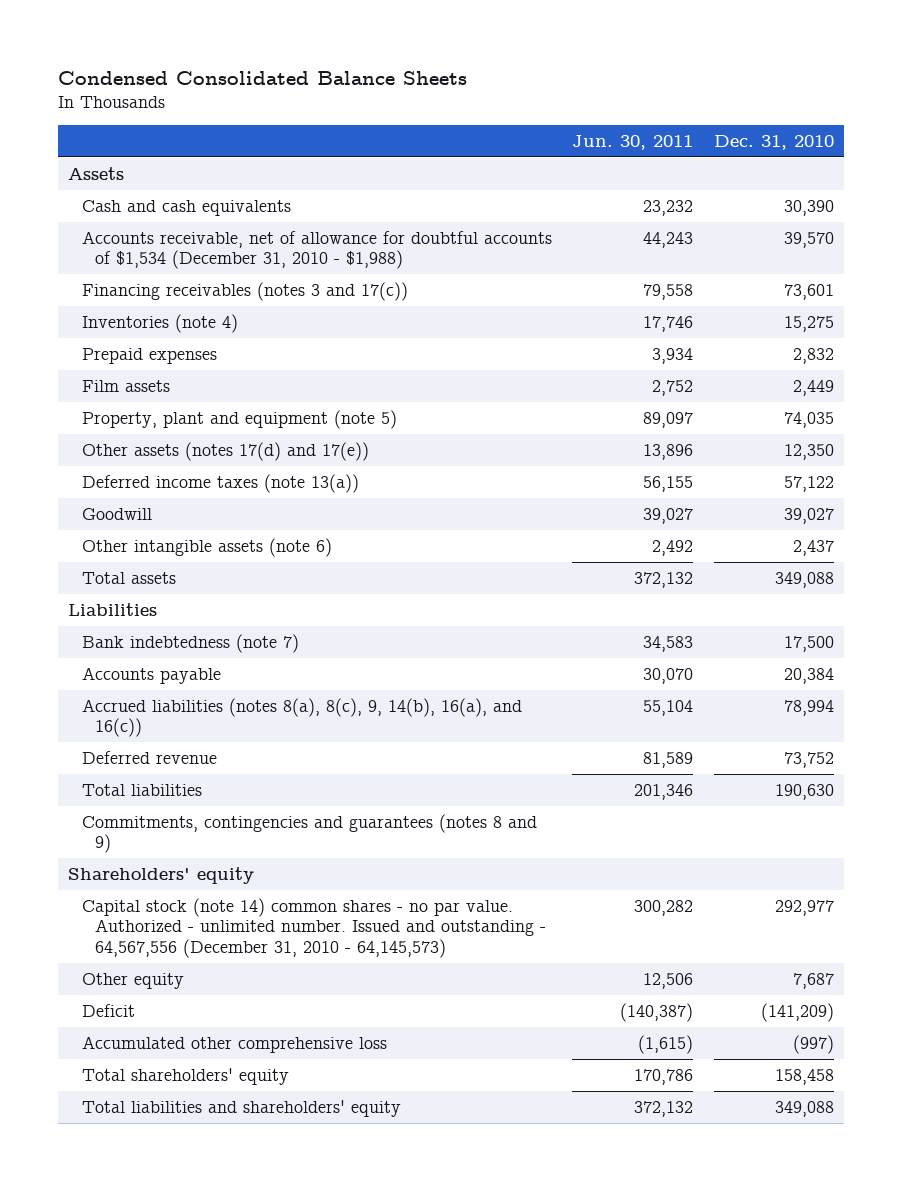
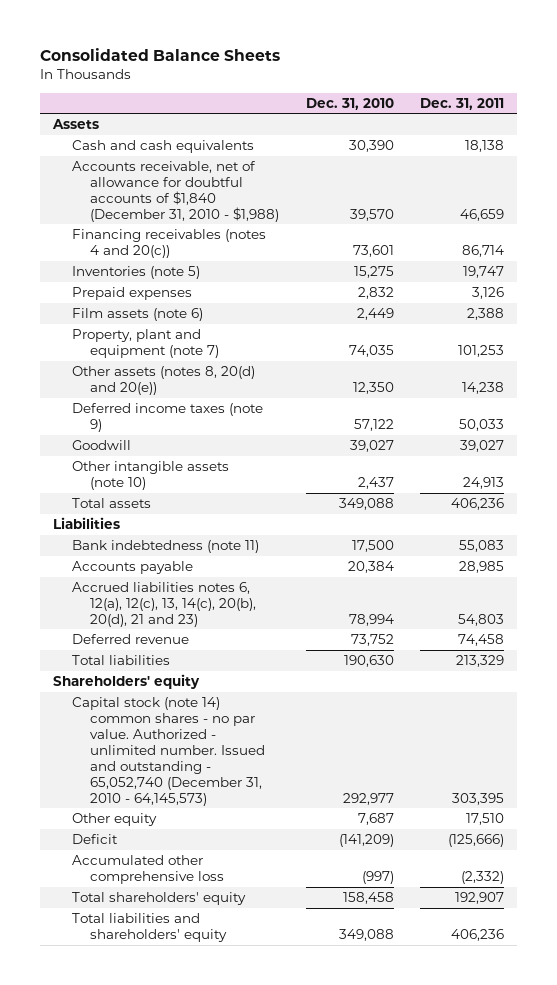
[57,70,467,85] Condensed Consolidated Balance Sheets -> [39,47,280,61] Consolidated Balance Sheets
[572,135,694,151] Jun. 30, 2011 -> none
none -> [419,97,504,110] Dec. 31, 2011
[81,230,552,270] Accounts receivable, net of allowance for doubtful accounts of $1,534 (December 31, 2010 - $1,988) -> [71,161,280,222] Accounts receivable, net of allowance for doubtful accounts of $1,840 (December 31, 2010 - $1,988)
[81,281,408,301] Financing receivables (notes 3 and 17(c)) -> [71,229,266,258] Financing receivables (notes 4 and 20(c))
[81,313,238,333] Inventories (note 4) -> [71,266,200,280] Inventories (note 5)
[81,379,170,392] Film assets -> [71,308,203,322] Film assets (note 6)
[81,409,397,429] Property, plant and equipment (note 5) -> [71,329,220,358] Property, plant and equipment (note 7)
[81,441,369,461] Other assets (notes 17(d) and 17(e)) -> [71,366,255,395] Other assets (notes 8, 20(d) and 20(e))
[81,473,359,493] Deferred income taxes (note 13(a)) -> [71,403,263,432] Deferred income taxes (note 9)
[81,537,332,557] Other intangible assets (note 6) -> [71,461,229,490] Other intangible assets (note 10)
[81,633,299,653] Bank indebtedness (note 7) -> [71,540,259,554] Bank indebtedness (note 11)
[81,697,522,738] Accrued liabilities (notes 8(a), 8(c), 9, 14(b), 16(a), and 16(c)) -> [71,582,257,627] Accrued liabilities notes 6, 12(a), 12(c), 13, 14(c), 20(b), 20(d), 21 and 23)
[81,813,537,854] Commitments, contingencies and guarantees (notes 8 and 9) -> none
[81,897,546,958] Capital stock (note 14) common shares - no par value. Authorized - unlimited number. Issued and outstanding - 64,567,556 (December 31, 2010 - 64,145,573) -> [71,697,266,806] Capital stock (note 14) common shares - no par value. Authorized - unlimited number. Issued and outstanding - 65,052,740 (December 31, 2010 - 64,145,573)

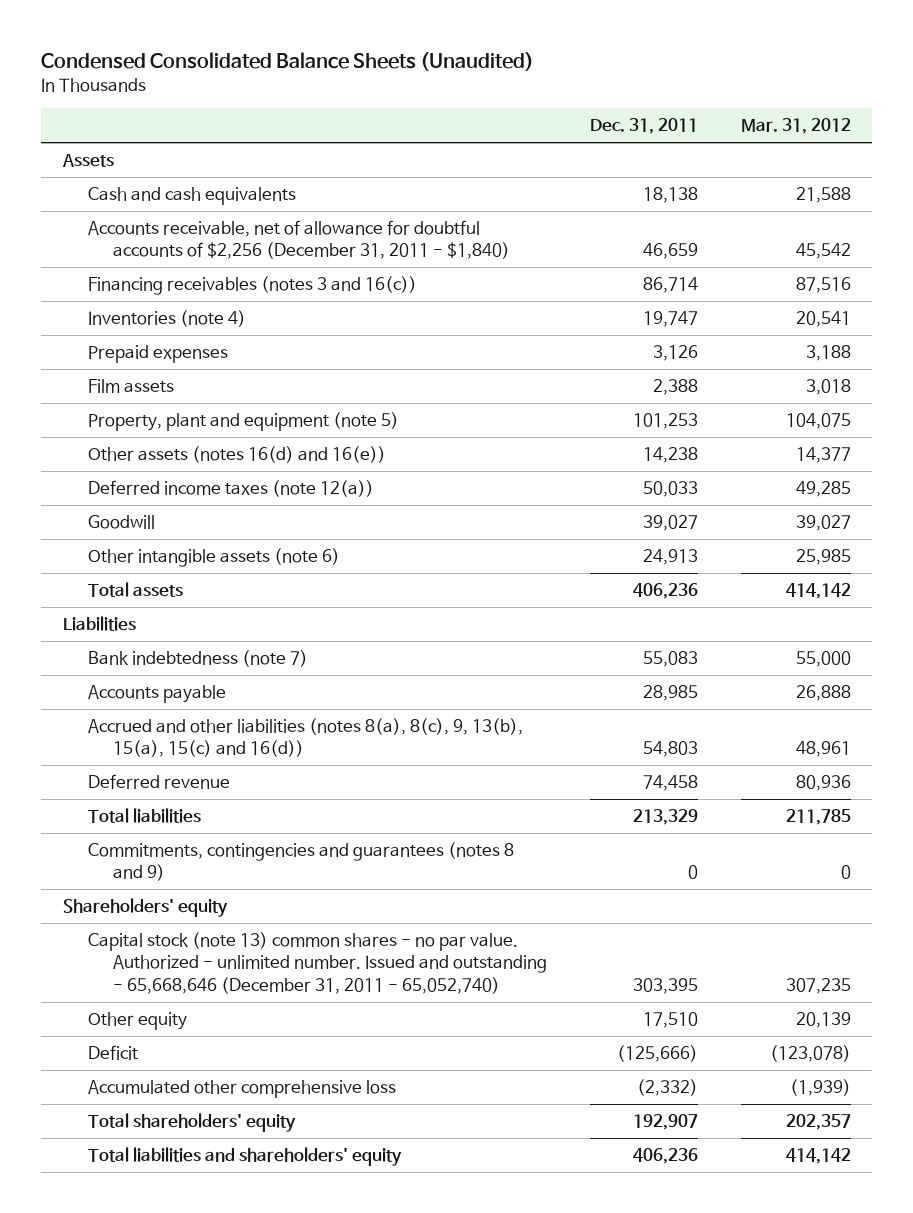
[39,47,280,61] Consolidated Balance Sheets -> [41,51,535,71] Condensed Consolidated Balance Sheets (Unaudited)
[305,97,394,110] Dec. 31, 2010 -> none
none -> [740,118,851,135] Mar. 31, 2012
[71,161,280,222] Accounts receivable, net of allowance for doubtful accounts of $1,840 (December 31, 2010 - $1,988) -> [88,220,511,260] Accounts receivable, net of allowance for doubtful accounts of $2,256 (December 31, 2011 - $1,840)
[71,229,266,258] Financing receivables (notes 4 and 20(c)) -> [88,276,418,296] Financing receivables (notes 3 and 16(c))
[71,266,200,280] Inventories (note 5) -> [88,310,247,328] Inventories (note 4)
[71,308,203,322] Film assets (note 6) -> [88,379,175,394] Film assets
[71,329,220,358] Property, plant and equipment (note 7) -> [88,412,400,432] Property, plant and equipment (note 5)
[71,366,255,395] Other assets (notes 8, 20(d) and 20(e)) -> [88,446,387,464] Other assets (notes 16(d) and 16(e))
[71,403,263,432] Deferred income taxes (note 9) -> [88,480,375,498] Deferred income taxes (note 12(a))
[71,461,229,490] Other intangible assets (note 10) -> [88,548,341,568] Other intangible assets (note 6)
[71,540,259,554] Bank indebtedness (note 11) -> [88,650,309,668] Bank indebtedness (note 7)
[71,582,257,627] Accrued liabilities notes 6, 12(a), 12(c), 13, 14(c), 20(b), 20(d), 21 and 23) -> [88,718,524,758] Accrued and other liabilities (notes 8(a), 8(c), 9, 13(b), 15(a), 15(c) and 16(d))
none -> [88,842,515,882] Commitments, contingencies and guarantees (notes 8 and 9)
[71,697,266,806] Capital stock (note 14) common shares - no par value. Authorized - unlimited number. Issued and outstanding - 65,052,740 (December 31, 2010 - 64,145,573) -> [88,932,548,994] Capital stock (note 13) common shares - no par value. Authorized - unlimited number. Issued and outstanding - 65,668,646 (December 31, 2011 - 65,052,740)

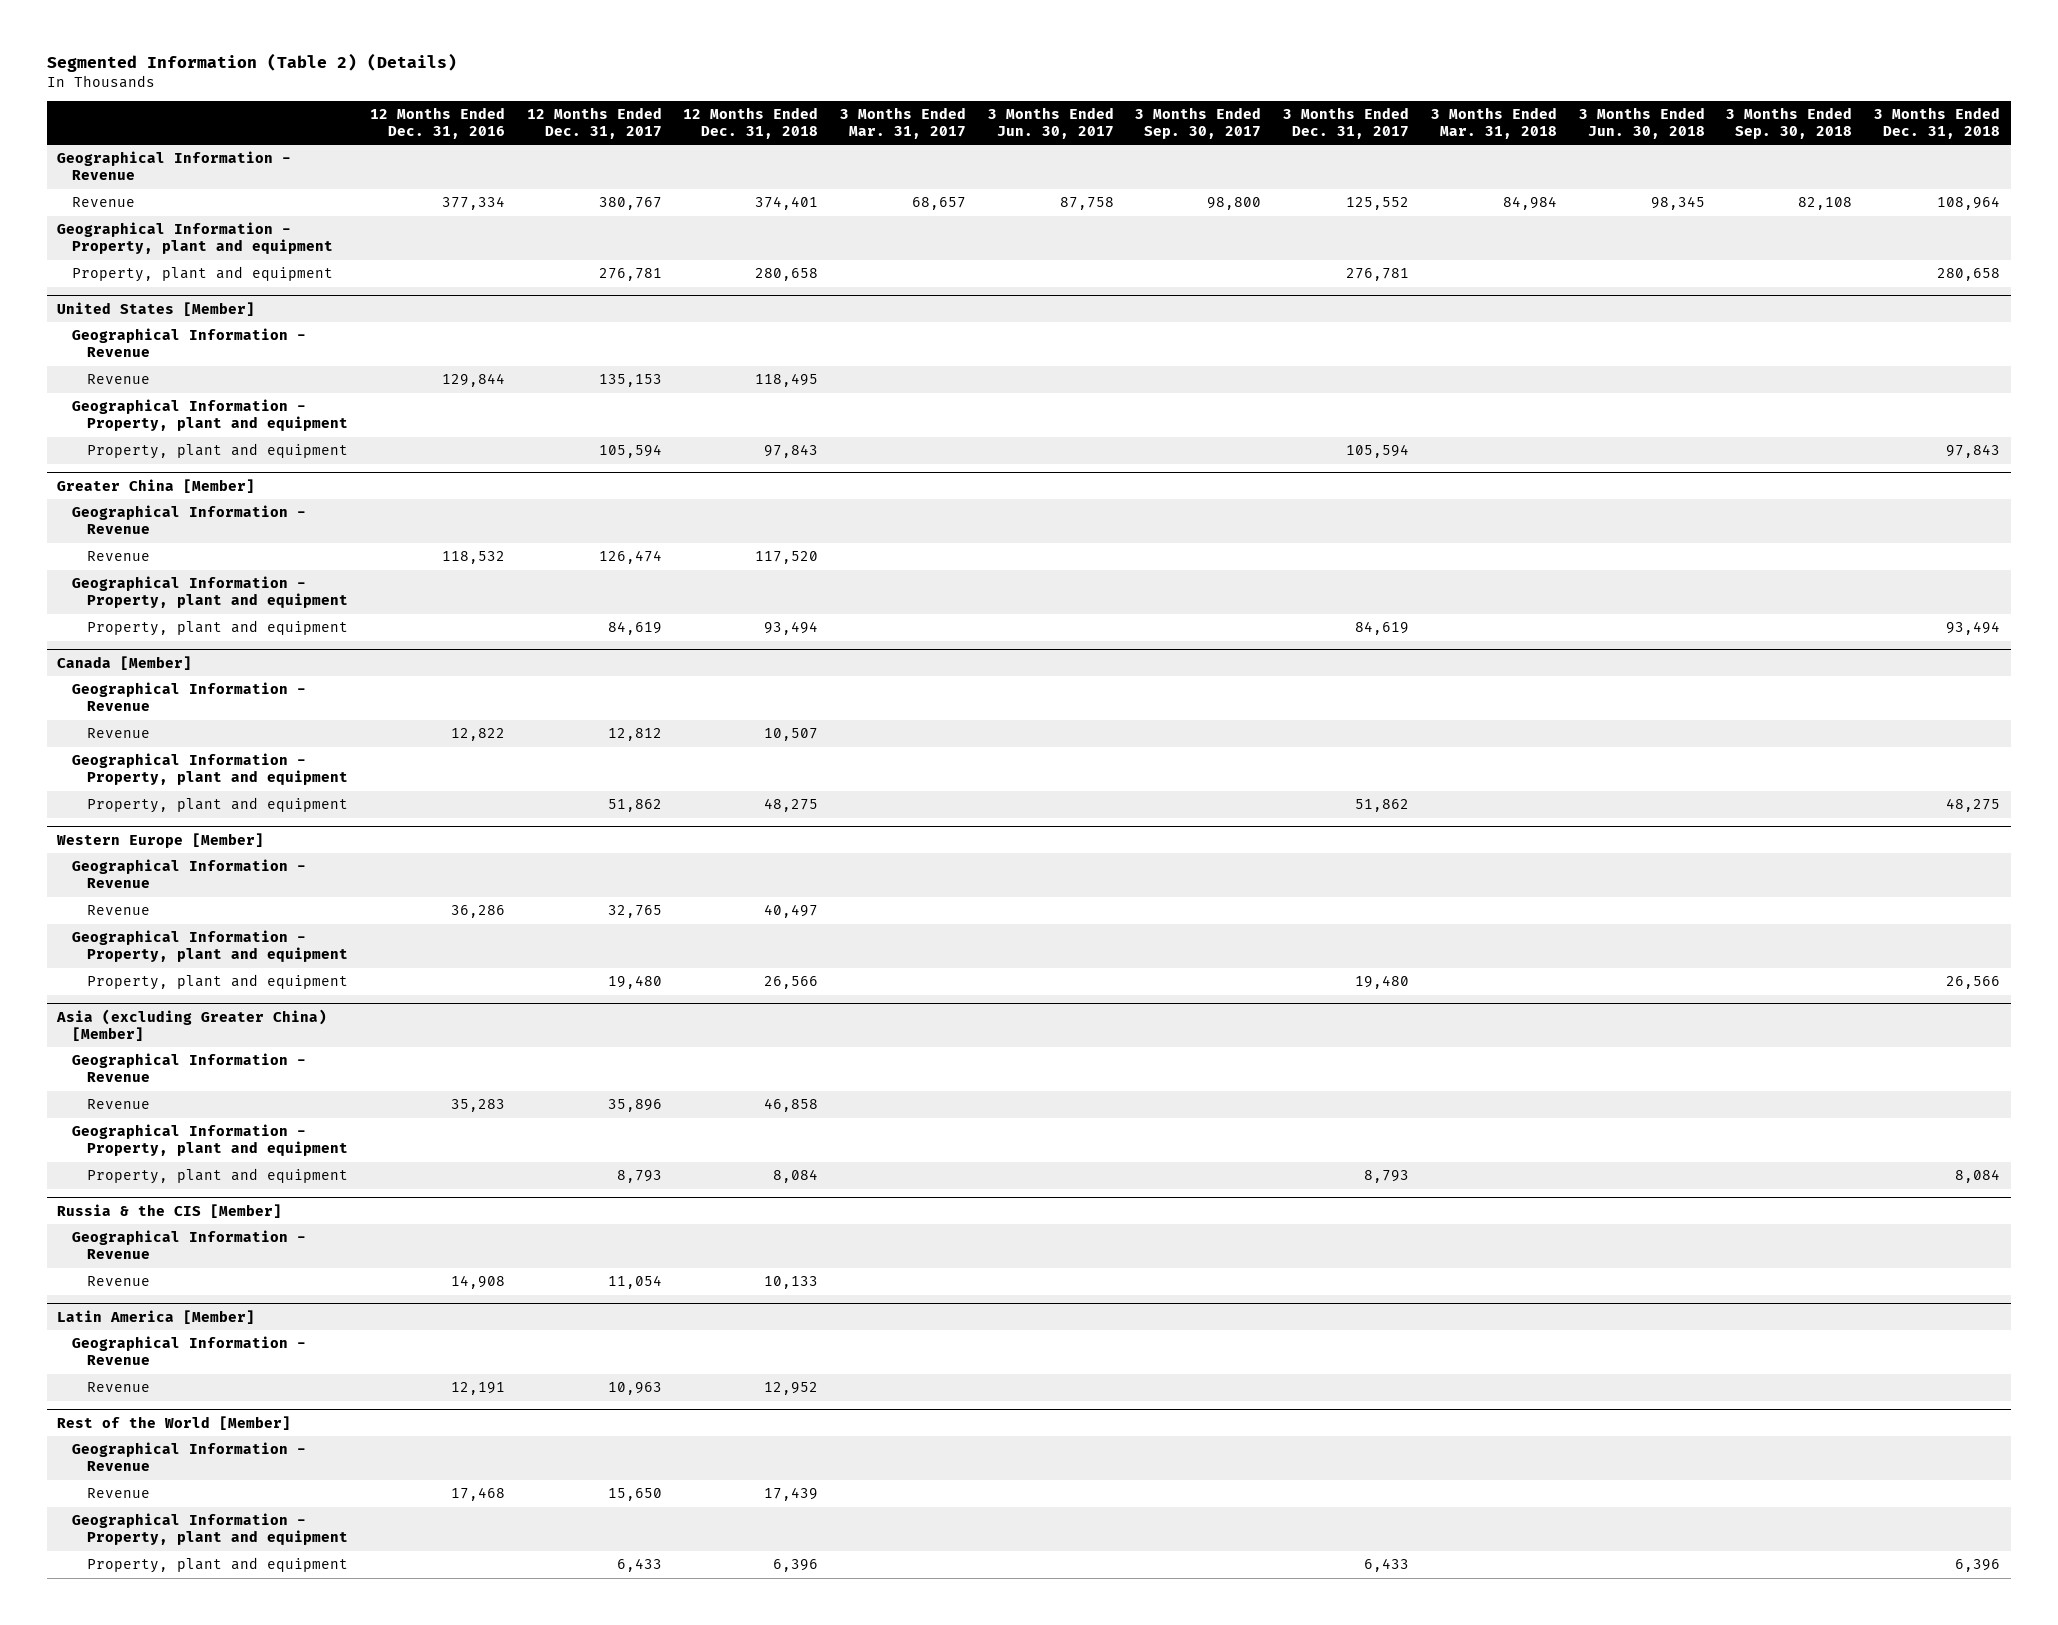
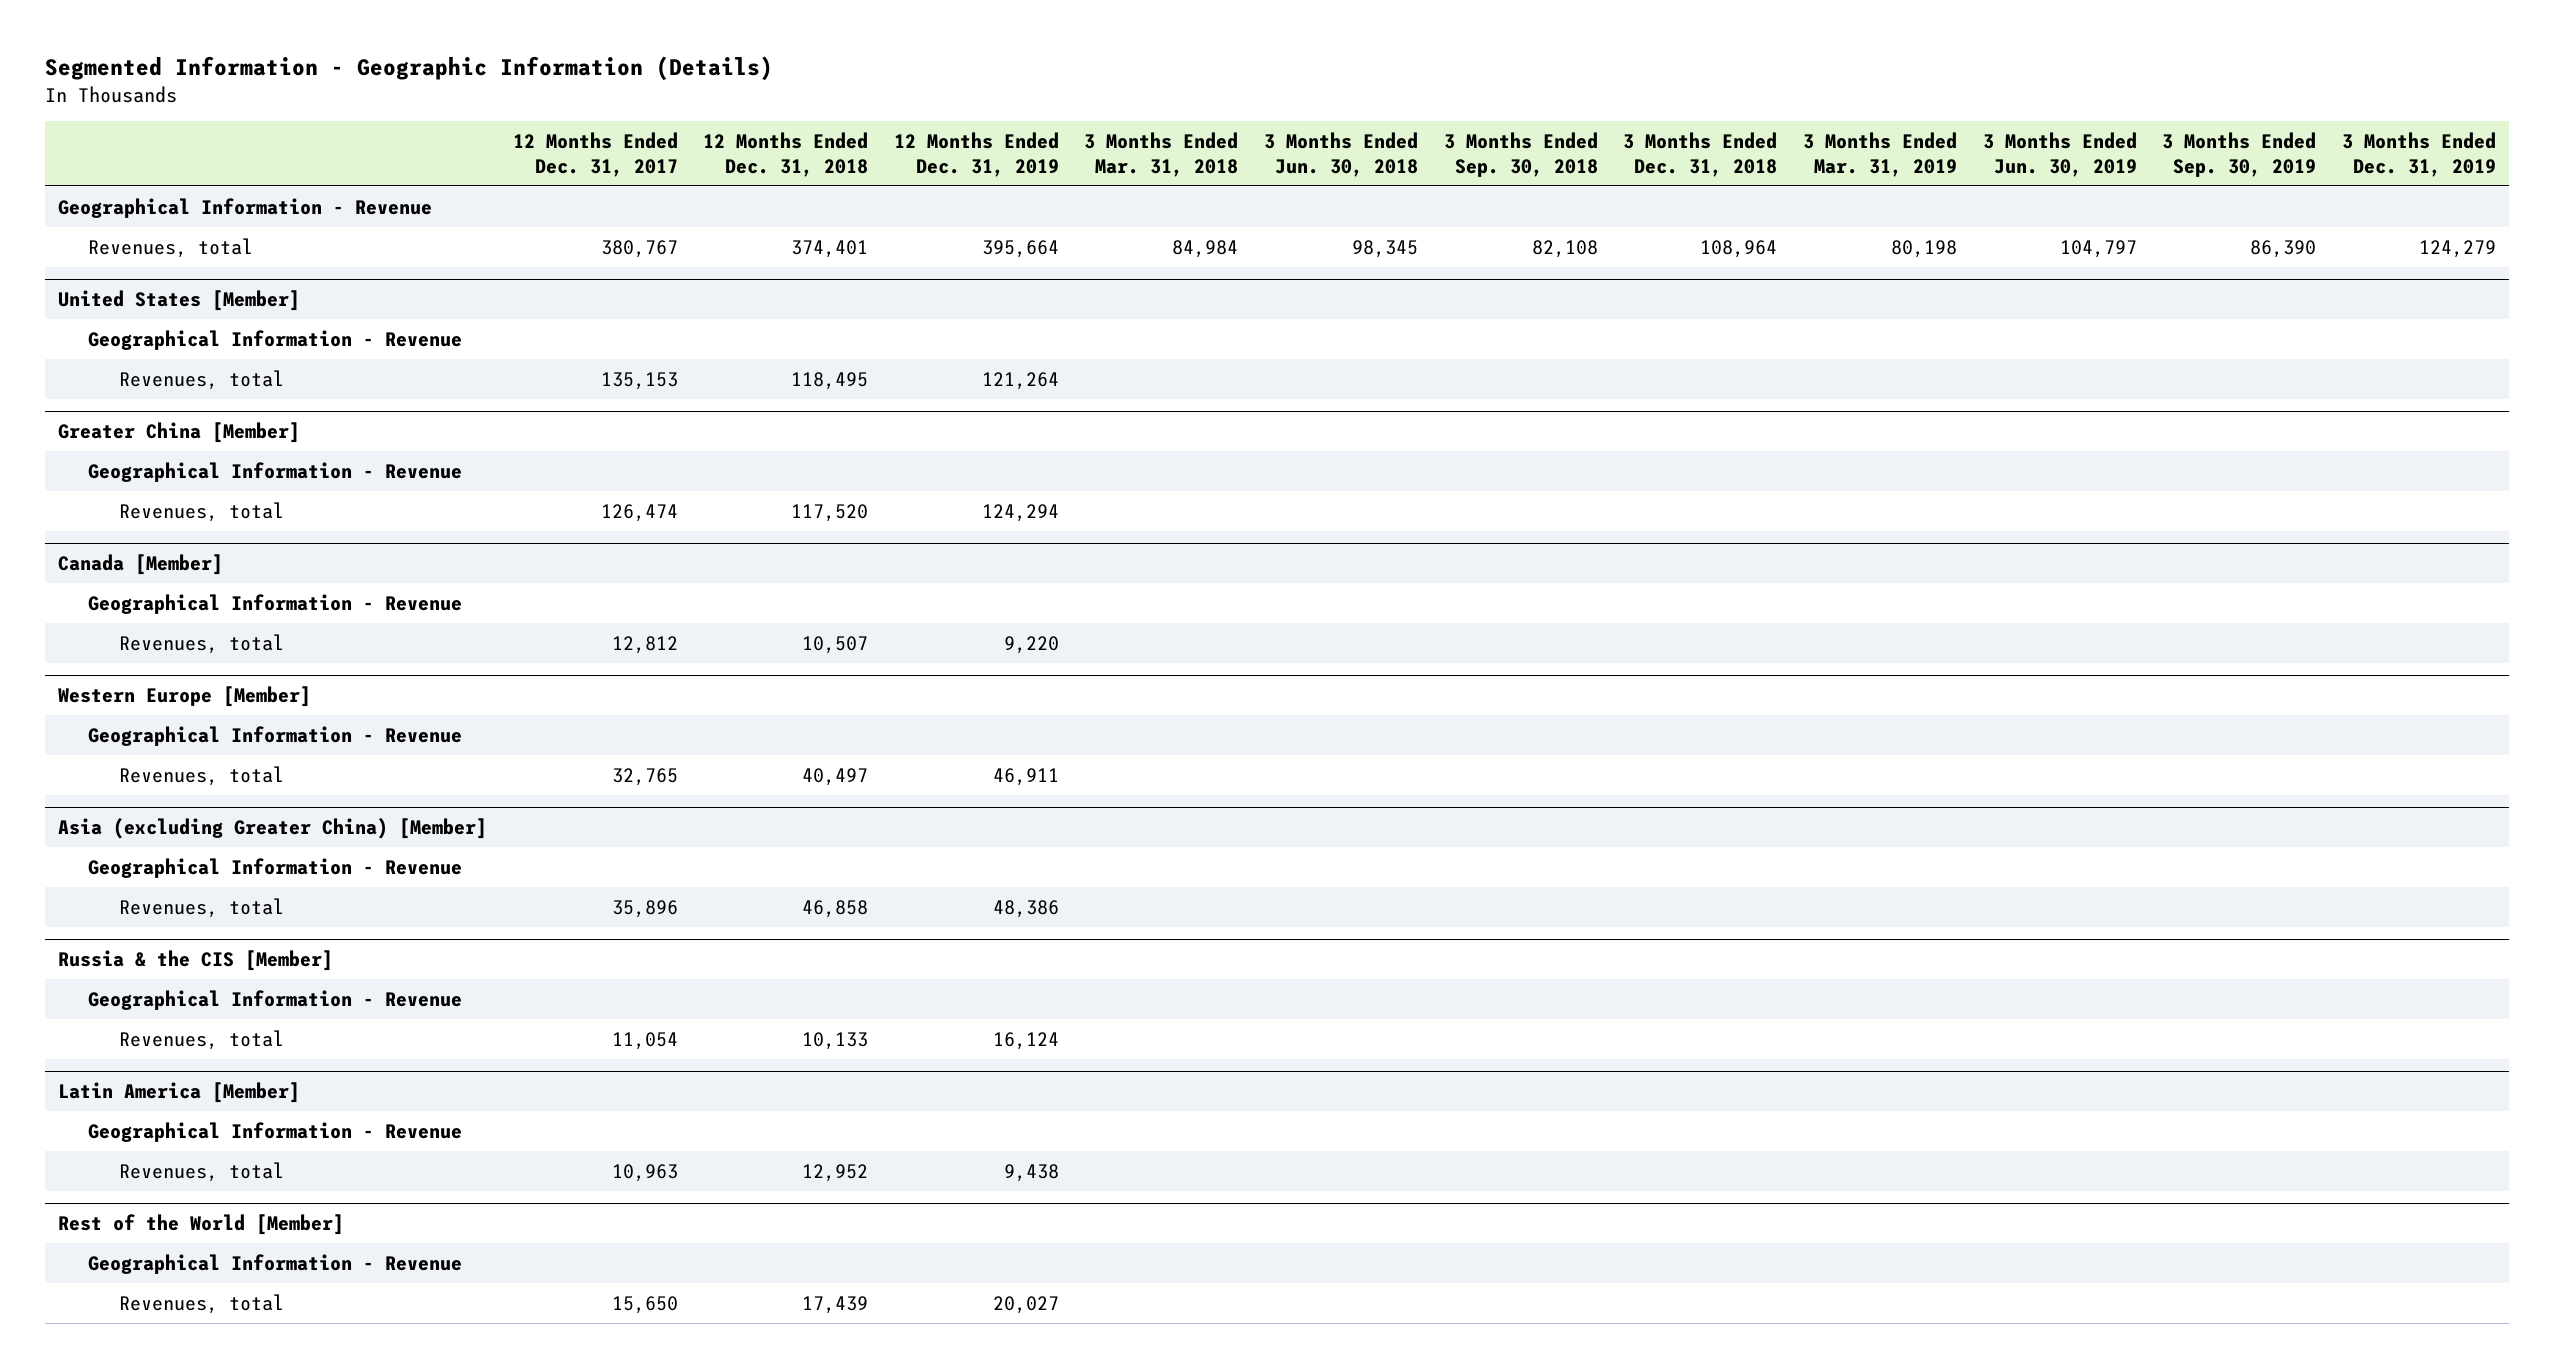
[46,53,457,73] Segmented Information (Table 2) (Details) -> [45,56,774,82] Segmented Information - Geographic Information (Details)
[369,106,505,139] 12 Months Ended Dec. 31, 2016 -> none
[840,106,967,139] 3 Months Ended Mar. 31, 2017 -> none
[987,106,1114,139] 3 Months Ended Jun. 30, 2017 -> none
[1135,106,1262,139] 3 Months Ended Sep. 30, 2017 -> none
[1283,106,1410,139] 3 Months Ended Dec. 31, 2017 -> none
none -> [893,132,1059,177] 12 Months Ended Dec. 31, 2019
none -> [1803,132,1958,177] 3 Months Ended Mar. 31, 2019
none -> [1982,132,2137,177] 3 Months Ended Jun. 30, 2019
none -> [2162,132,2317,177] 3 Months Ended Sep. 30, 2019
none -> [2341,132,2496,177] 3 Months Ended Dec. 31, 2019
[57,222,334,255] Geographical Information - Property, plant and equipment -> none
[72,266,334,283] Property, plant and equipment -> none
[72,197,136,208] Revenue -> [88,237,254,258] Revenues, total
[72,399,349,432] Geographical Information - Property, plant and equipment -> none
[87,443,349,460] Property, plant and equipment -> none
[87,374,151,385] Revenue -> [118,369,284,390] Revenues, total
[72,576,349,609] Geographical Information - Property, plant and equipment -> none
[87,620,349,637] Property, plant and equipment -> none
[87,551,151,562] Revenue -> [118,501,284,522] Revenues, total
[72,753,349,786] Geographical Information - Property, plant and equipment -> none
[87,797,349,814] Property, plant and equipment -> none
[87,728,151,739] Revenue -> [118,633,284,654] Revenues, total
[72,930,349,963] Geographical Information - Property, plant and equipment -> none
[87,974,349,991] Property, plant and equipment -> none
[87,905,151,916] Revenue -> [118,765,284,786] Revenues, total
[72,1124,349,1157] Geographical Information - Property, plant and equipment -> none
[87,1168,349,1185] Property, plant and equipment -> none
[87,1099,151,1110] Revenue -> [118,897,284,918] Revenues, total
[87,1276,151,1287] Revenue -> [118,1029,284,1050] Revenues, total
[87,1382,151,1393] Revenue -> [118,1161,284,1182] Revenues, total
[72,1513,349,1546] Geographical Information - Property, plant and equipment -> none
[87,1557,349,1574] Property, plant and equipment -> none
[87,1488,151,1499] Revenue -> [118,1293,284,1314] Revenues, total

